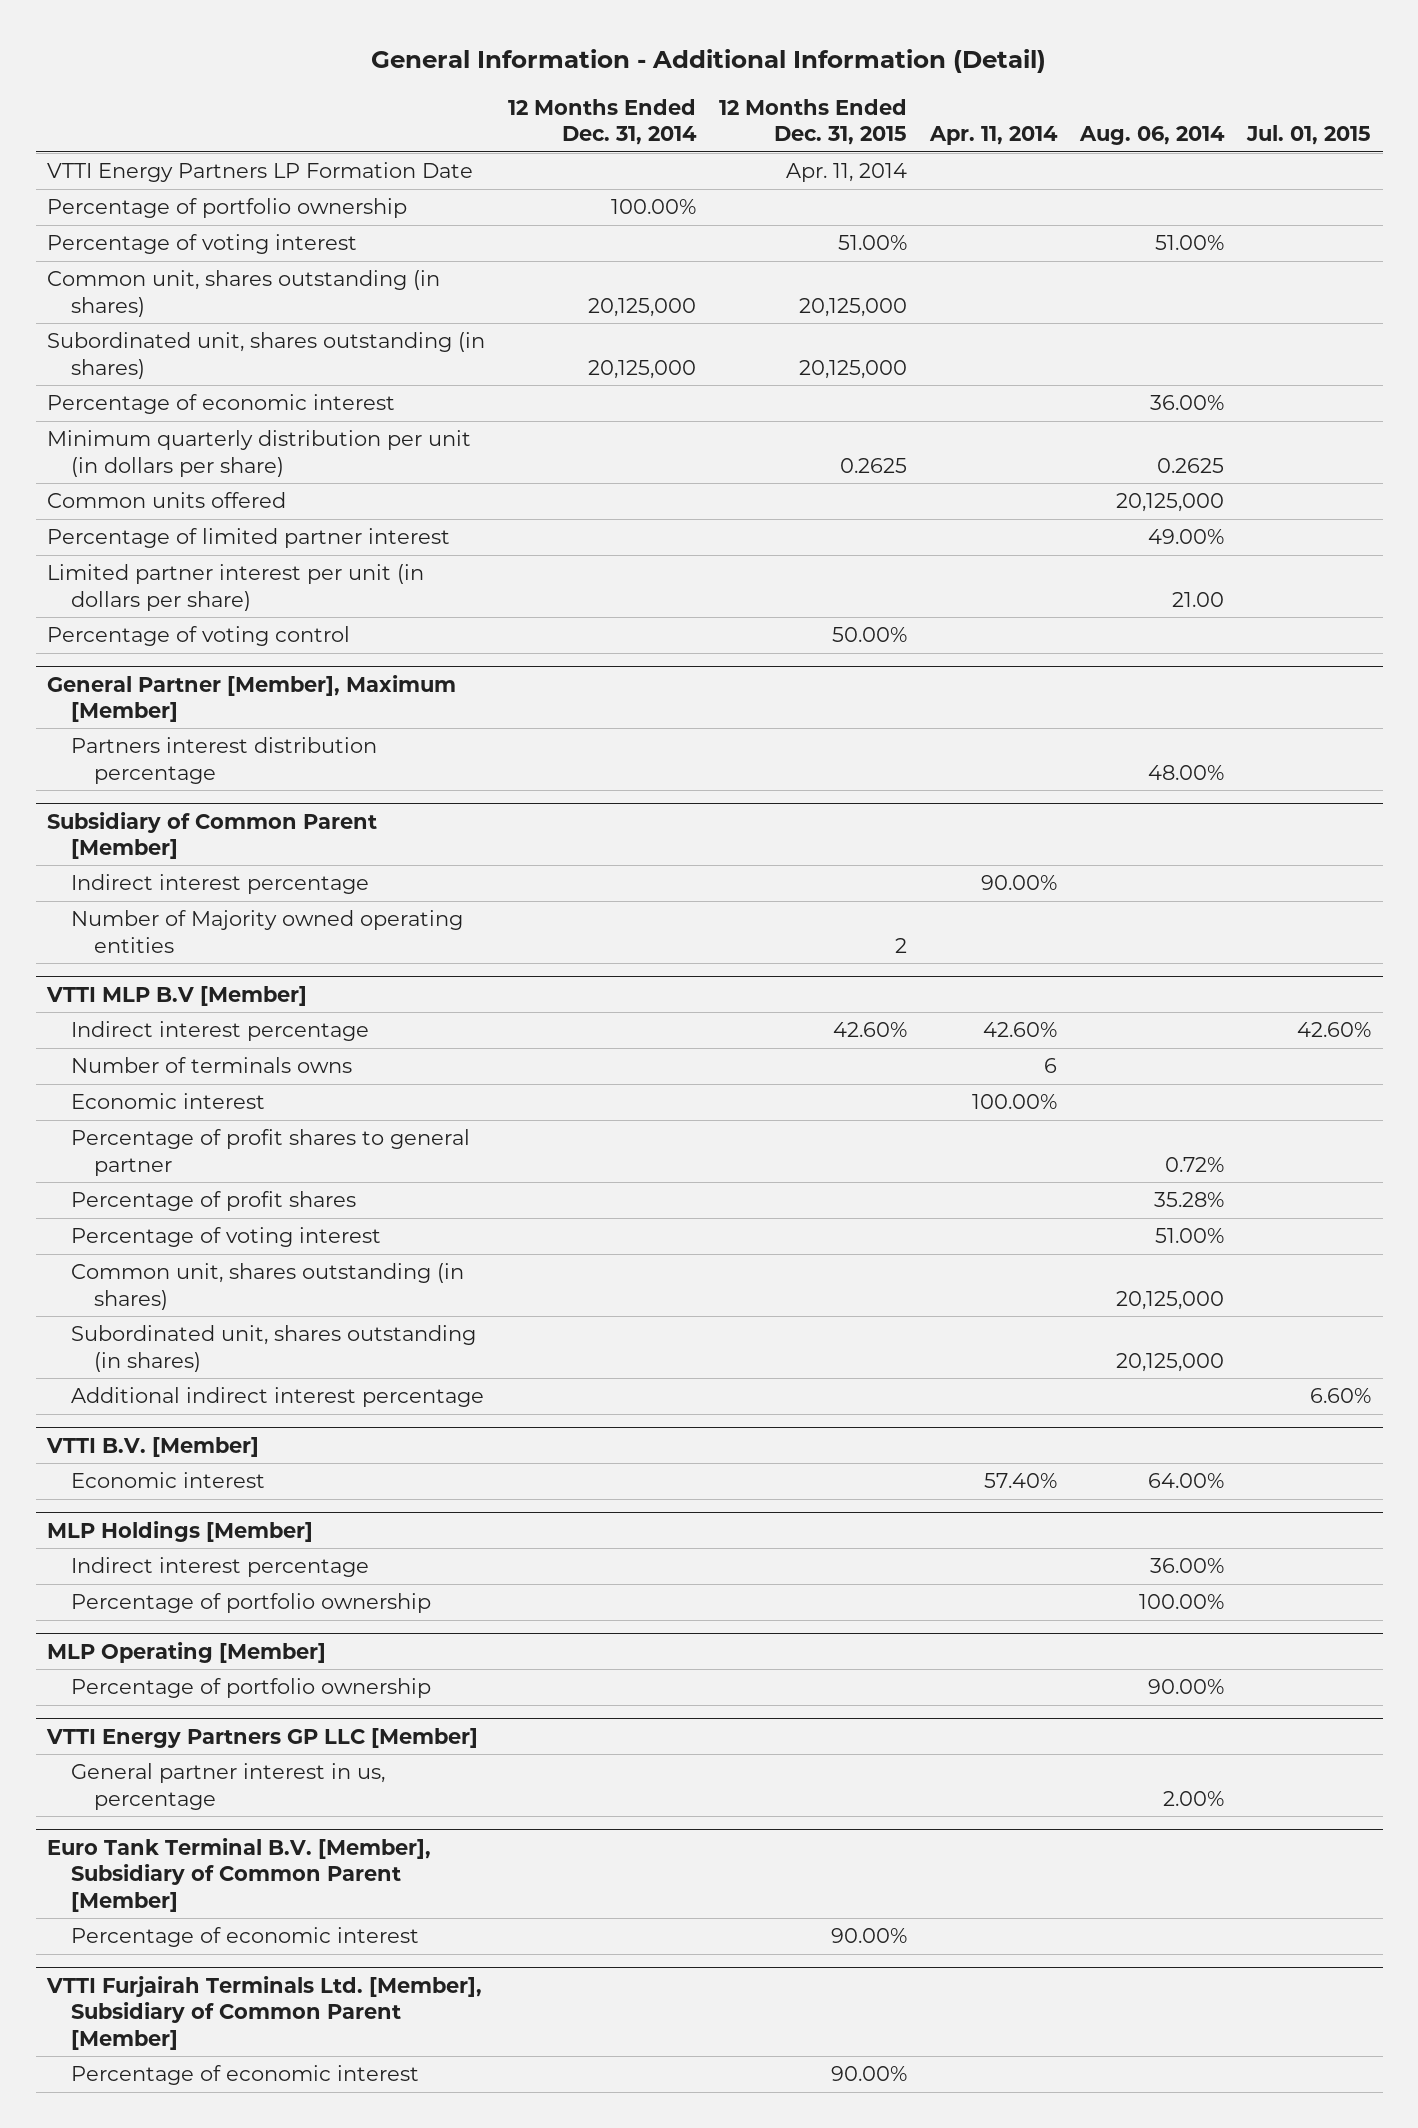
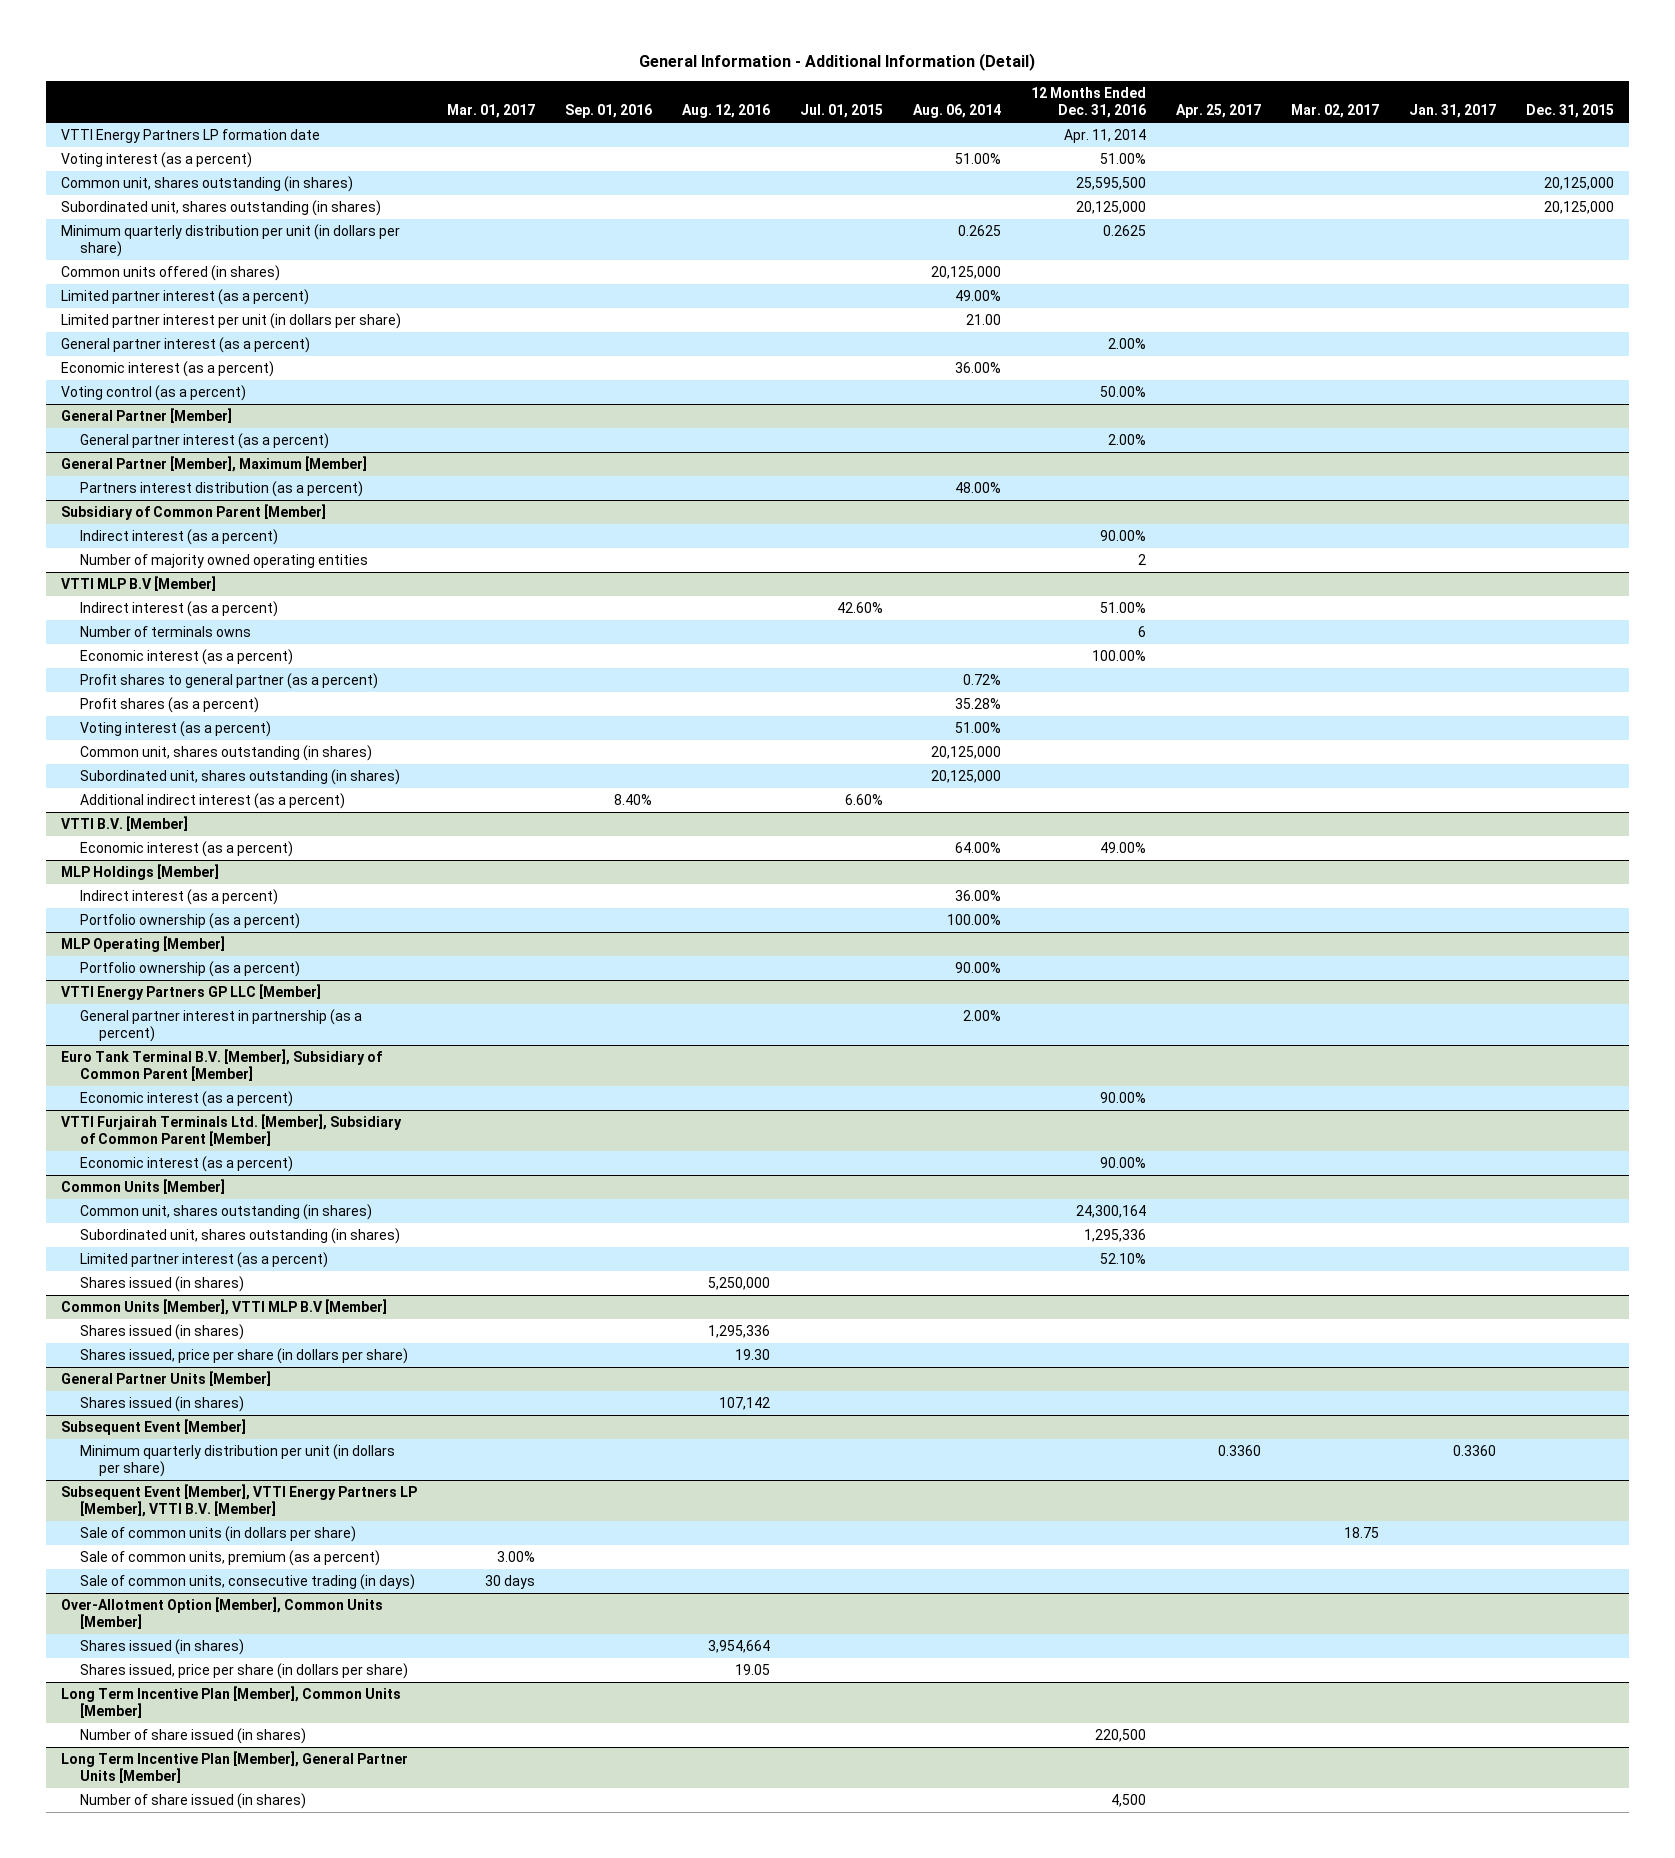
[508,98,698,146] 12 Months Ended Dec. 31, 2014 -> none
[719,98,908,146] 12 Months Ended Dec. 31, 2015 -> none
[929,126,1059,146] Apr. 11, 2014 -> none
none -> [446,103,535,118] Mar. 01, 2017
none -> [564,103,652,118] Sep. 01, 2016
none -> [681,103,770,118] Aug. 12, 2016
none -> [1030,86,1146,118] 12 Months Ended Dec. 31, 2016
none -> [1175,103,1261,118] Apr. 25, 2017
none -> [1290,103,1379,118] Mar. 02, 2017
none -> [1408,103,1496,118] Jan. 31, 2017
none -> [1525,103,1614,118] Dec. 31, 2015
[47,198,408,219] Percentage of portfolio ownership -> none
[47,162,474,183] VTTI Energy Partners LP Formation Date -> [60,129,320,144] VTTI Energy Partners LP formation date
[47,234,358,255] Percentage of voting interest -> [60,152,252,169] Voting interest (as a percent)
[47,394,396,415] Percentage of economic interest -> none
[47,492,287,509] Common units offered -> [60,265,280,282] Common units offered (in shares)
[47,528,451,549] Percentage of limited partner interest -> [60,289,309,306] Limited partner interest (as a percent)
none -> [60,337,310,354] General partner interest (as a percent)
none -> [60,361,274,378] Economic interest (as a percent)
[47,626,351,647] Percentage of voting control -> [60,385,246,402] Voting control (as a percent)
none -> [60,408,232,424] General Partner [Member]
none -> [79,433,329,450] General partner interest (as a percent)
[70,737,377,784] Partners interest distribution percentage -> [79,481,363,498] Partners interest distribution (as a percent)
[70,874,369,895] Indirect interest percentage -> [79,529,278,546] Indirect interest (as a percent)
[70,910,463,953] Number of Majority owned operating entities -> [79,554,368,569] Number of majority owned operating entities
[70,1021,369,1042] Indirect interest percentage -> [79,601,278,618] Indirect interest (as a percent)
[70,1093,265,1110] Economic interest -> [79,649,293,666] Economic interest (as a percent)
[70,1129,470,1176] Percentage of profit shares to general partner -> [79,673,378,690] Profit shares to general partner (as a percent)
[70,1191,356,1212] Percentage of profit shares -> [79,697,259,714] Profit shares (as a percent)
[70,1227,381,1248] Percentage of voting interest -> [79,721,271,738] Voting interest (as a percent)
[70,1387,484,1408] Additional indirect interest percentage -> [79,793,345,810] Additional indirect interest (as a percent)
[70,1472,265,1489] Economic interest -> [79,841,293,858] Economic interest (as a percent)
[70,1557,369,1578] Indirect interest percentage -> [79,889,278,906] Indirect interest (as a percent)
[70,1593,431,1614] Percentage of portfolio ownership -> [79,913,300,930] Portfolio ownership (as a percent)
[70,1678,431,1699] Percentage of portfolio ownership -> [79,961,300,978] Portfolio ownership (as a percent)
[70,1763,385,1810] General partner interest in us, percentage -> [79,1009,362,1043] General partner interest in partnership (as a percent)
[70,1927,419,1948] Percentage of economic interest -> [79,1091,293,1108] Economic interest (as a percent)
[70,2065,419,2086] Percentage of economic interest -> [79,1156,293,1173] Economic interest (as a percent)
none -> [60,1179,225,1195] Common Units [Member]
none -> [79,1204,372,1221] Common unit, shares outstanding (in shares)
none -> [79,1228,400,1245] Subordinated unit, shares outstanding (in shares)
none -> [79,1252,328,1269] Limited partner interest (as a percent)
none -> [79,1276,244,1293] Shares issued (in shares)
none -> [60,1299,387,1316] Common Units [Member], VTTI MLP B.V [Member]
none -> [79,1324,244,1341] Shares issued (in shares)
none -> [79,1348,408,1365] Shares issued, price per share (in dollars per share)
none -> [60,1371,271,1387] General Partner Units [Member]
none -> [79,1396,244,1413] Shares issued (in shares)
none -> [60,1419,246,1436] Subsequent Event [Member]
none -> [79,1444,395,1478] Minimum quarterly distribution per unit (in dollars per share)
none -> [60,1484,417,1518] Subsequent Event [Member], VTTI Energy Partners LP [Member], VTTI B.V. [Member]
none -> [79,1526,356,1543] Sale of common units (in dollars per share)
none -> [79,1550,380,1567] Sale of common units, premium (as a percent)
none -> [79,1574,415,1591] Sale of common units, consecutive trading (in days)
none -> [60,1597,383,1630] Over-Allotment Option [Member], Common Units [Member]
none -> [79,1639,244,1656] Shares issued (in shares)
none -> [79,1663,408,1680] Shares issued, price per share (in dollars per share)
none -> [60,1686,401,1719] Long Term Incentive Plan [Member], Common Units [Member]
none -> [79,1728,306,1745] Number of share issued (in shares)
none -> [60,1751,408,1784] Long Term Incentive Plan [Member], General Partner Units [Member]
none -> [79,1793,306,1810] Number of share issued (in shares)

